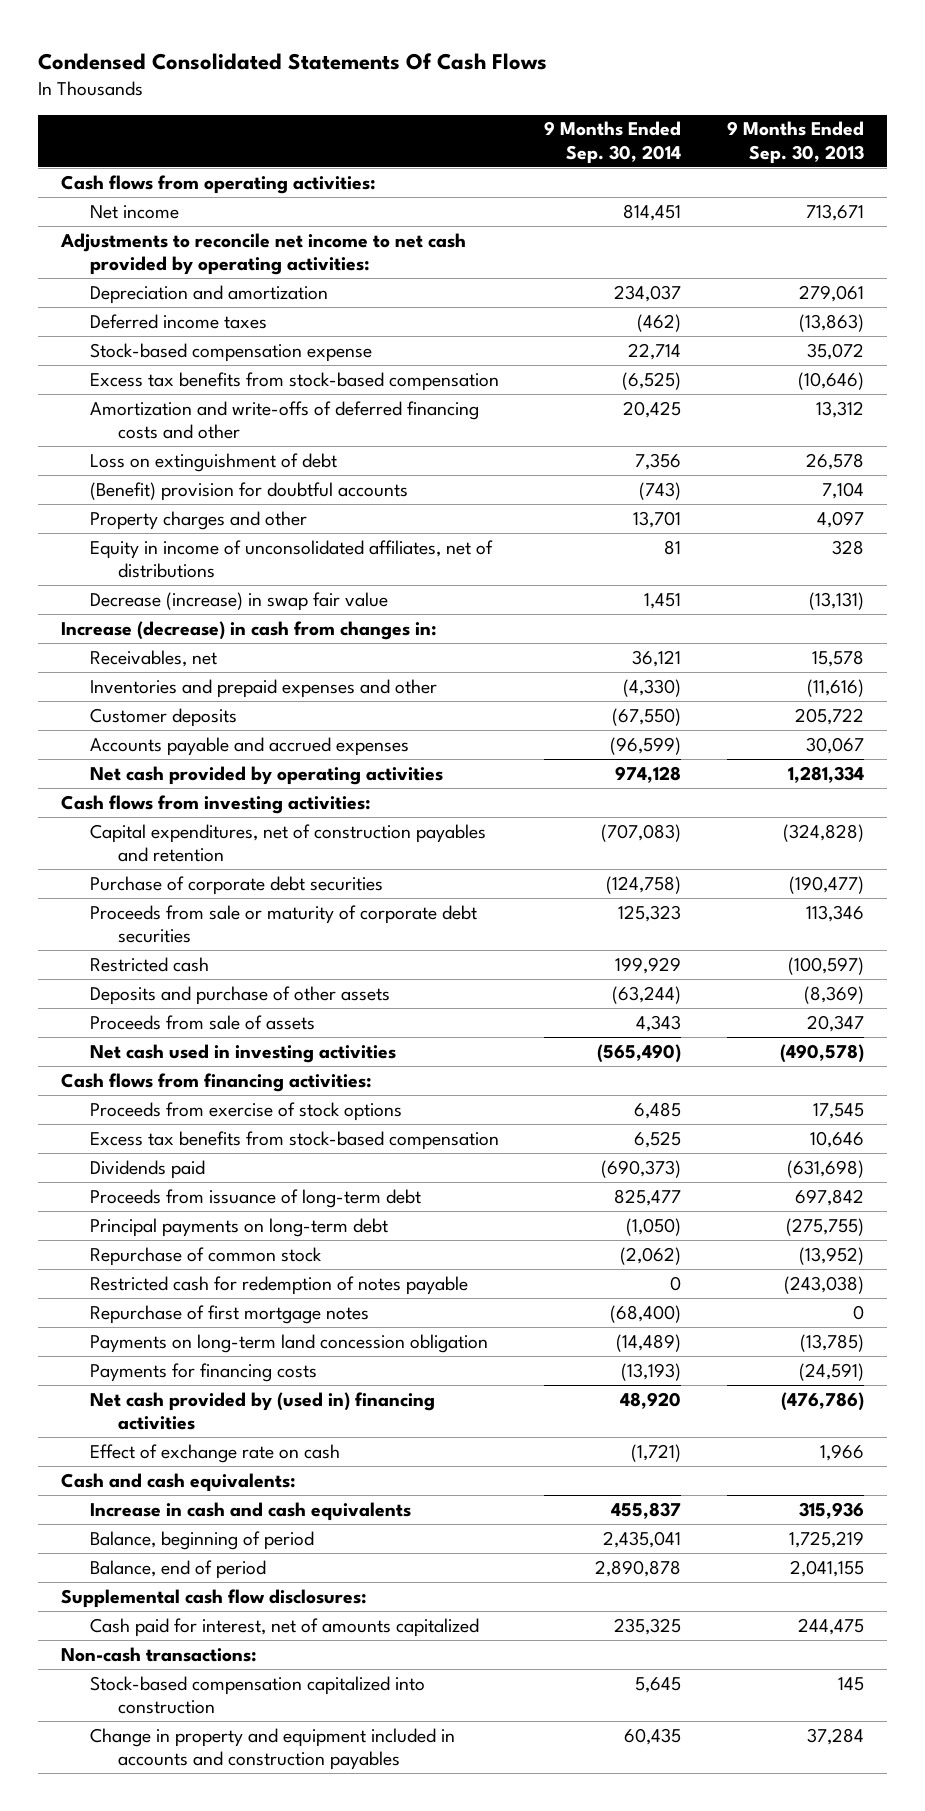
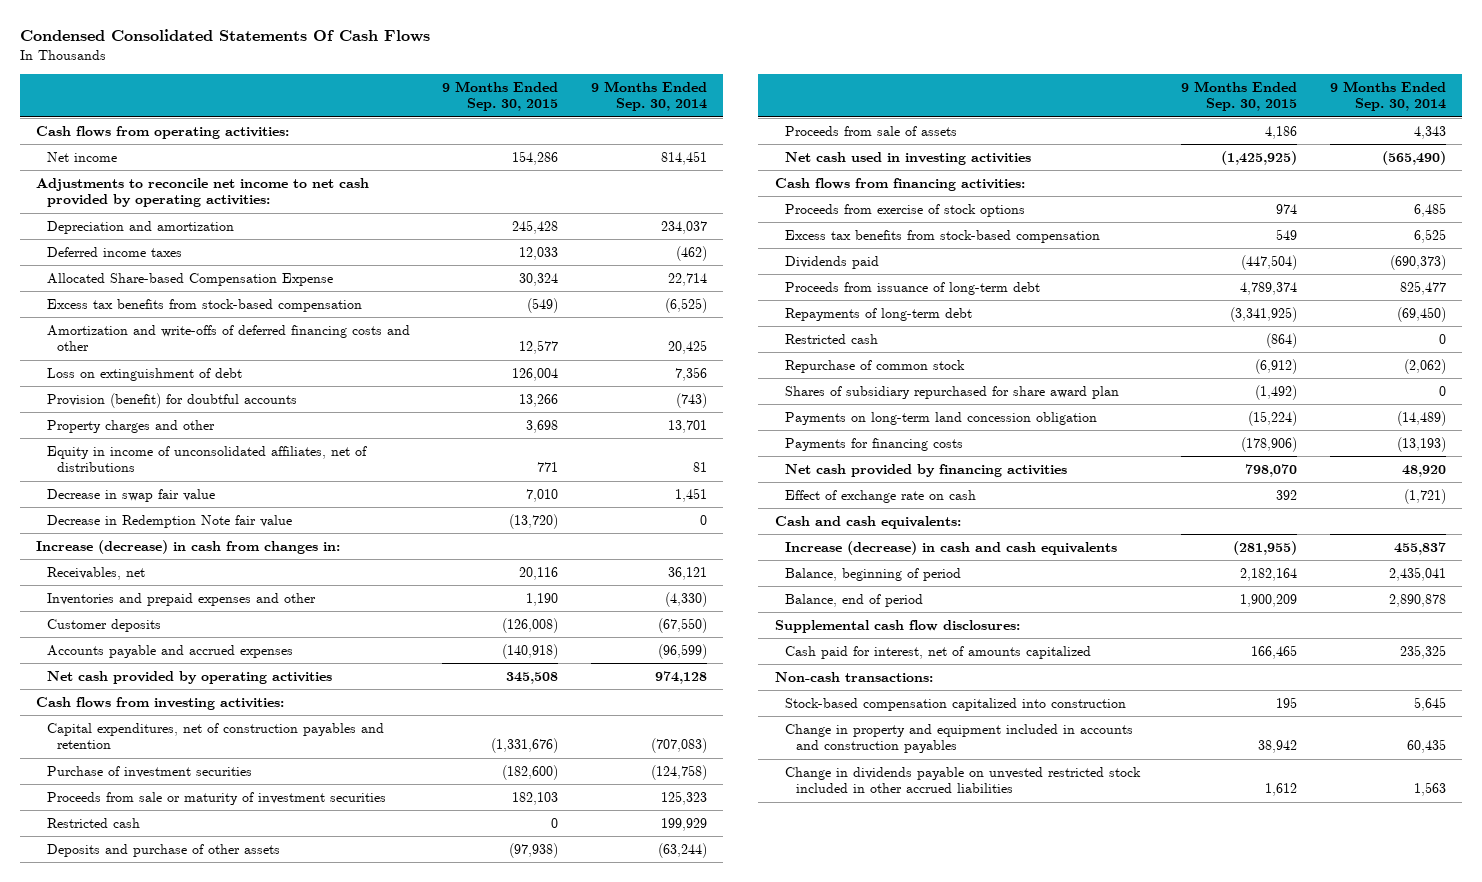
[726,121,864,164] 9 Months Ended Sep. 30, 2013 -> none
none -> [442,80,559,112] 9 Months Ended Sep. 30, 2015
[89,342,372,362] Stock-based compensation expense -> [46,272,333,286] Allocated Share-based Compensation Expense
[89,481,408,501] (Benefit) provision for doubtful accounts -> [46,392,297,408] Provision (benefit) for doubtful accounts
[89,591,388,611] Decrease (increase) in swap fair value -> [46,488,215,502] Decrease in swap fair value
none -> [46,514,292,528] Decrease in Redemption Note fair value
[89,875,383,895] Purchase of corporate debt securities -> [46,765,252,778] Purchase of investment securities
[89,904,477,944] Proceeds from sale or maturity of corporate debt securities -> [46,791,386,805] Proceeds from sale or maturity of investment securities
[89,1217,388,1237] Principal payments on long-term debt -> [785,307,973,321] Repayments of long-term debt
[626,1217,682,1236] (1,050) -> [1396,306,1446,322] (69,450)
none -> [785,333,879,344] Restricted cash
[89,1275,468,1295] Restricted cash for redemption of notes payable -> none
[89,1304,369,1324] Repurchase of first mortgage notes -> none
none -> [785,385,1120,399] Shares of subsidiary repurchased for share award plan
[89,1391,435,1431] Net cash provided by (used in) financing activities -> [785,463,1068,477] Net cash provided by financing activities
[89,1501,411,1521] Increase in cash and cash equivalents -> [785,540,1118,555] Increase (decrease) in cash and cash equivalents
none -> [785,766,1142,794] Change in dividends payable on unvested restricted stock included in other accrued liabilities

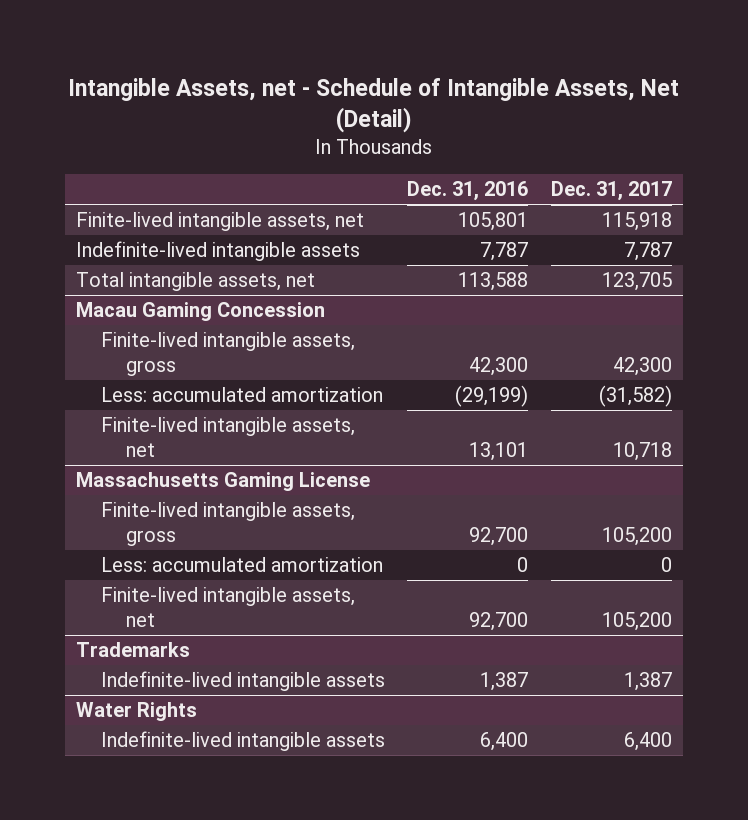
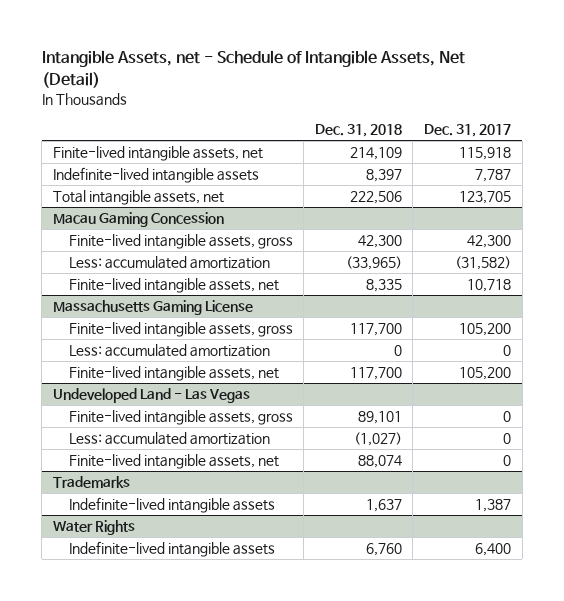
[407,181,529,202] Dec. 31, 2016 -> none
none -> [314,124,402,138] Dec. 31, 2018
none -> [52,388,250,404] Undeveloped Land - Las Vegas
none -> [68,410,293,426] Finite-lived intangible assets, gross
none -> [68,432,270,446] Less: accumulated amortization
none -> [68,454,279,470] Finite-lived intangible assets, net

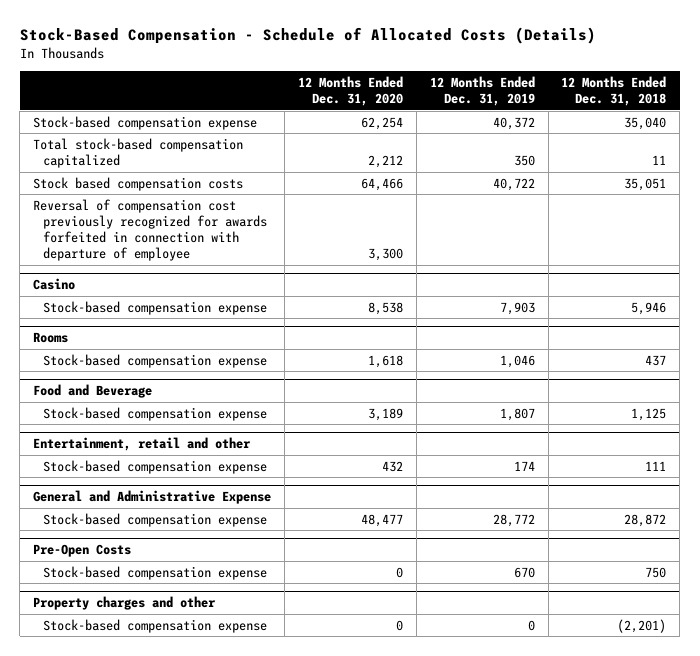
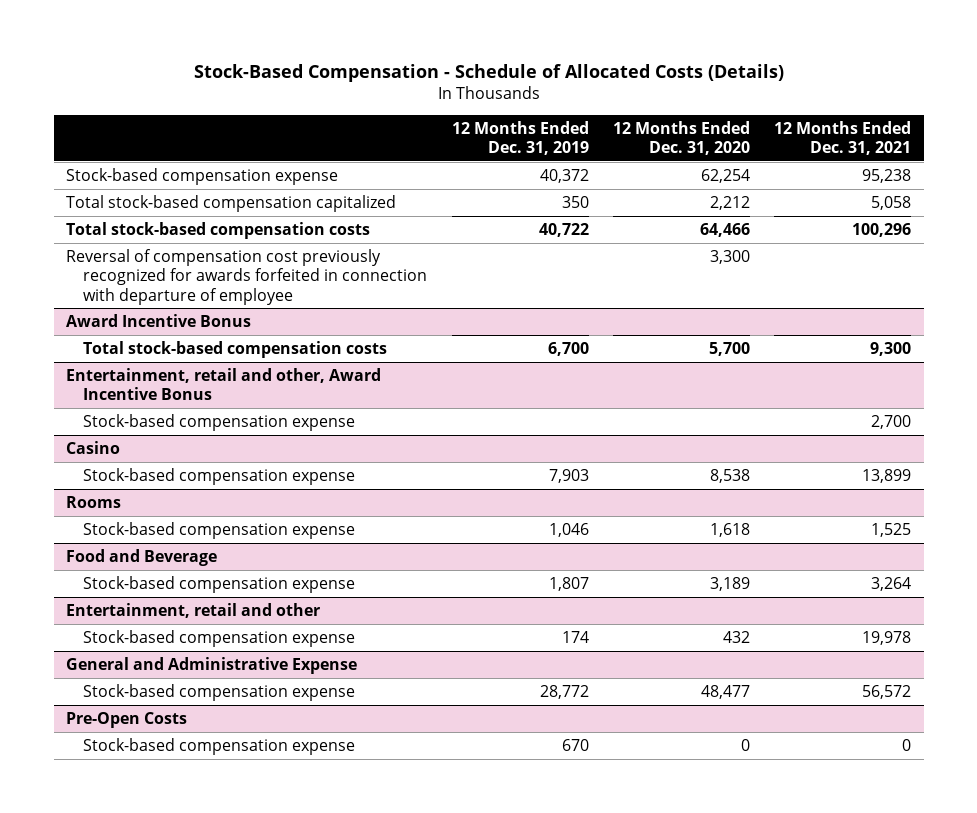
[561,75,667,107] 12 Months Ended Dec. 31, 2018 -> none
none -> [774,120,912,156] 12 Months Ended Dec. 31, 2021
[33,176,244,191] Stock based compensation costs -> [65,221,370,239] Total stock-based compensation costs
none -> [65,313,251,327] Award Incentive Bonus
none -> [83,340,388,358] Total stock-based compensation costs
none -> [65,367,381,401] Entertainment, retail and other, Award Incentive Bonus
none -> [83,413,356,431] Stock-based compensation expense
[33,595,217,610] Property charges and other -> none
[43,618,268,633] Stock-based compensation expense -> none

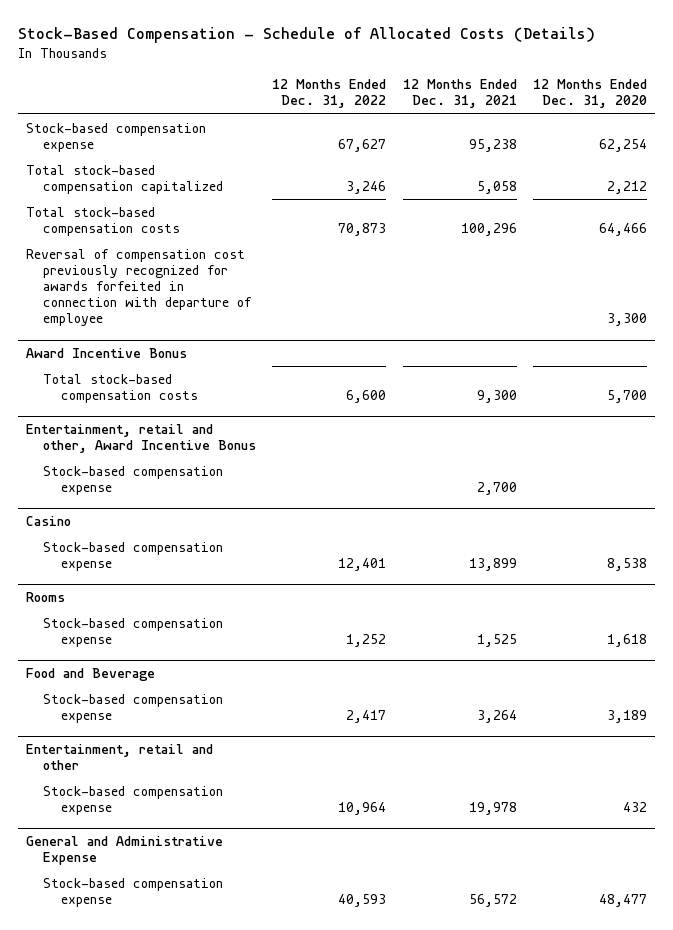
[451,120,589,156] 12 Months Ended Dec. 31, 2019 -> none
none -> [272,79,387,109] 12 Months Ended Dec. 31, 2022
[65,711,187,728] Pre-Open Costs -> none
[83,737,356,755] Stock-based compensation expense -> none

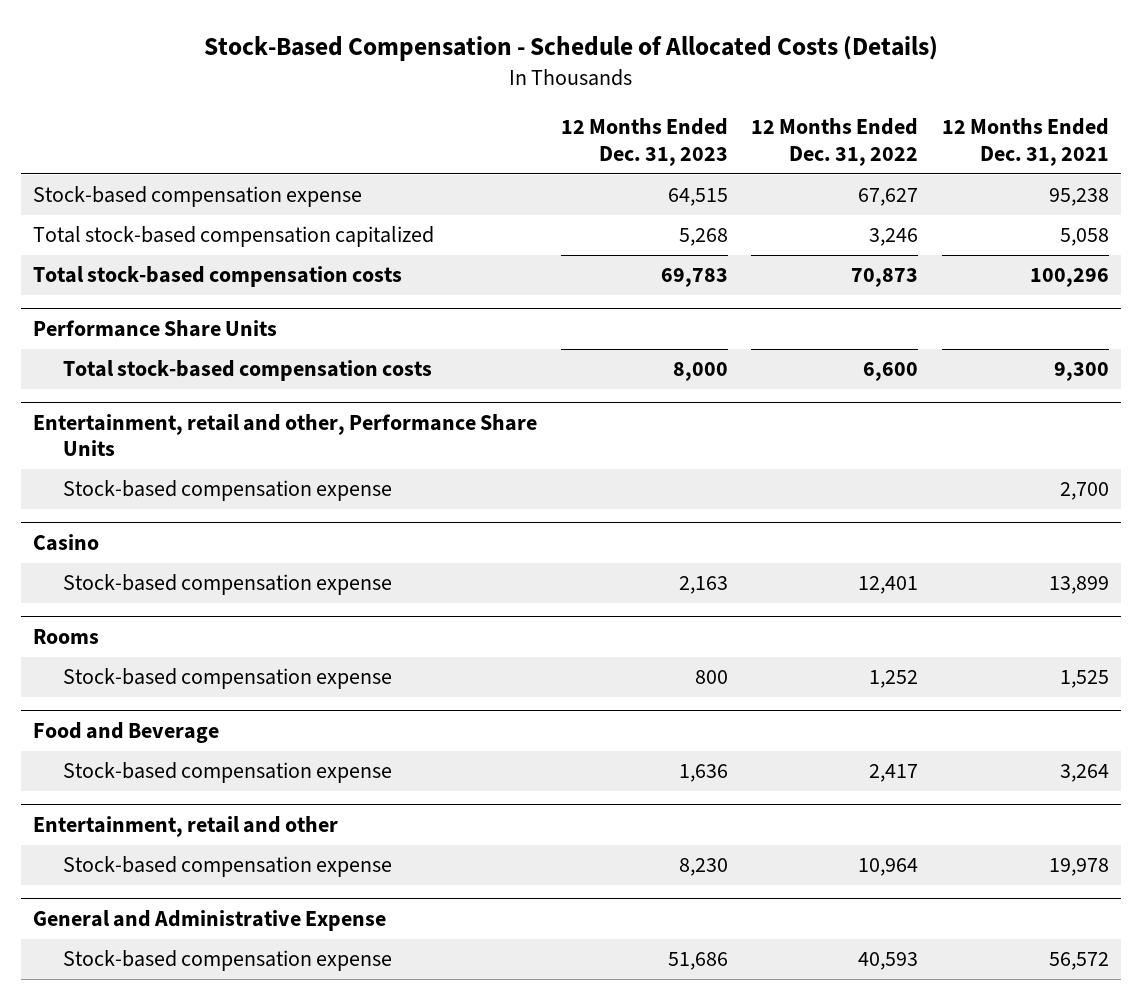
[532,79,647,109] 12 Months Ended Dec. 31, 2020 -> none
none -> [560,118,728,166] 12 Months Ended Dec. 31, 2023
[25,248,253,327] Reversal of compensation cost previously recognized for awards forfeited in connection with departure of employee -> none
[25,347,187,358] Award Incentive Bonus -> [32,319,277,337] Performance Share Units
[25,423,257,453] Entertainment, retail and other, Award Incentive Bonus -> none
none -> [32,413,537,457] Entertainment, retail and other, Performance Share Units

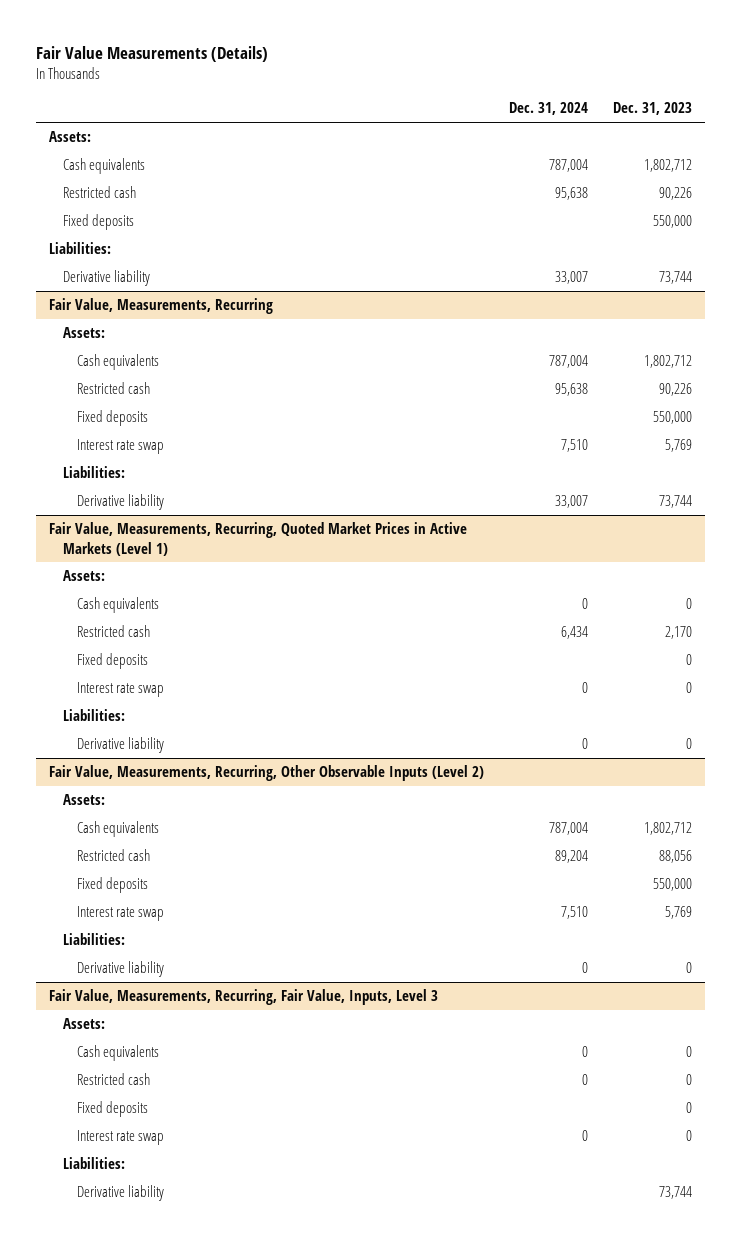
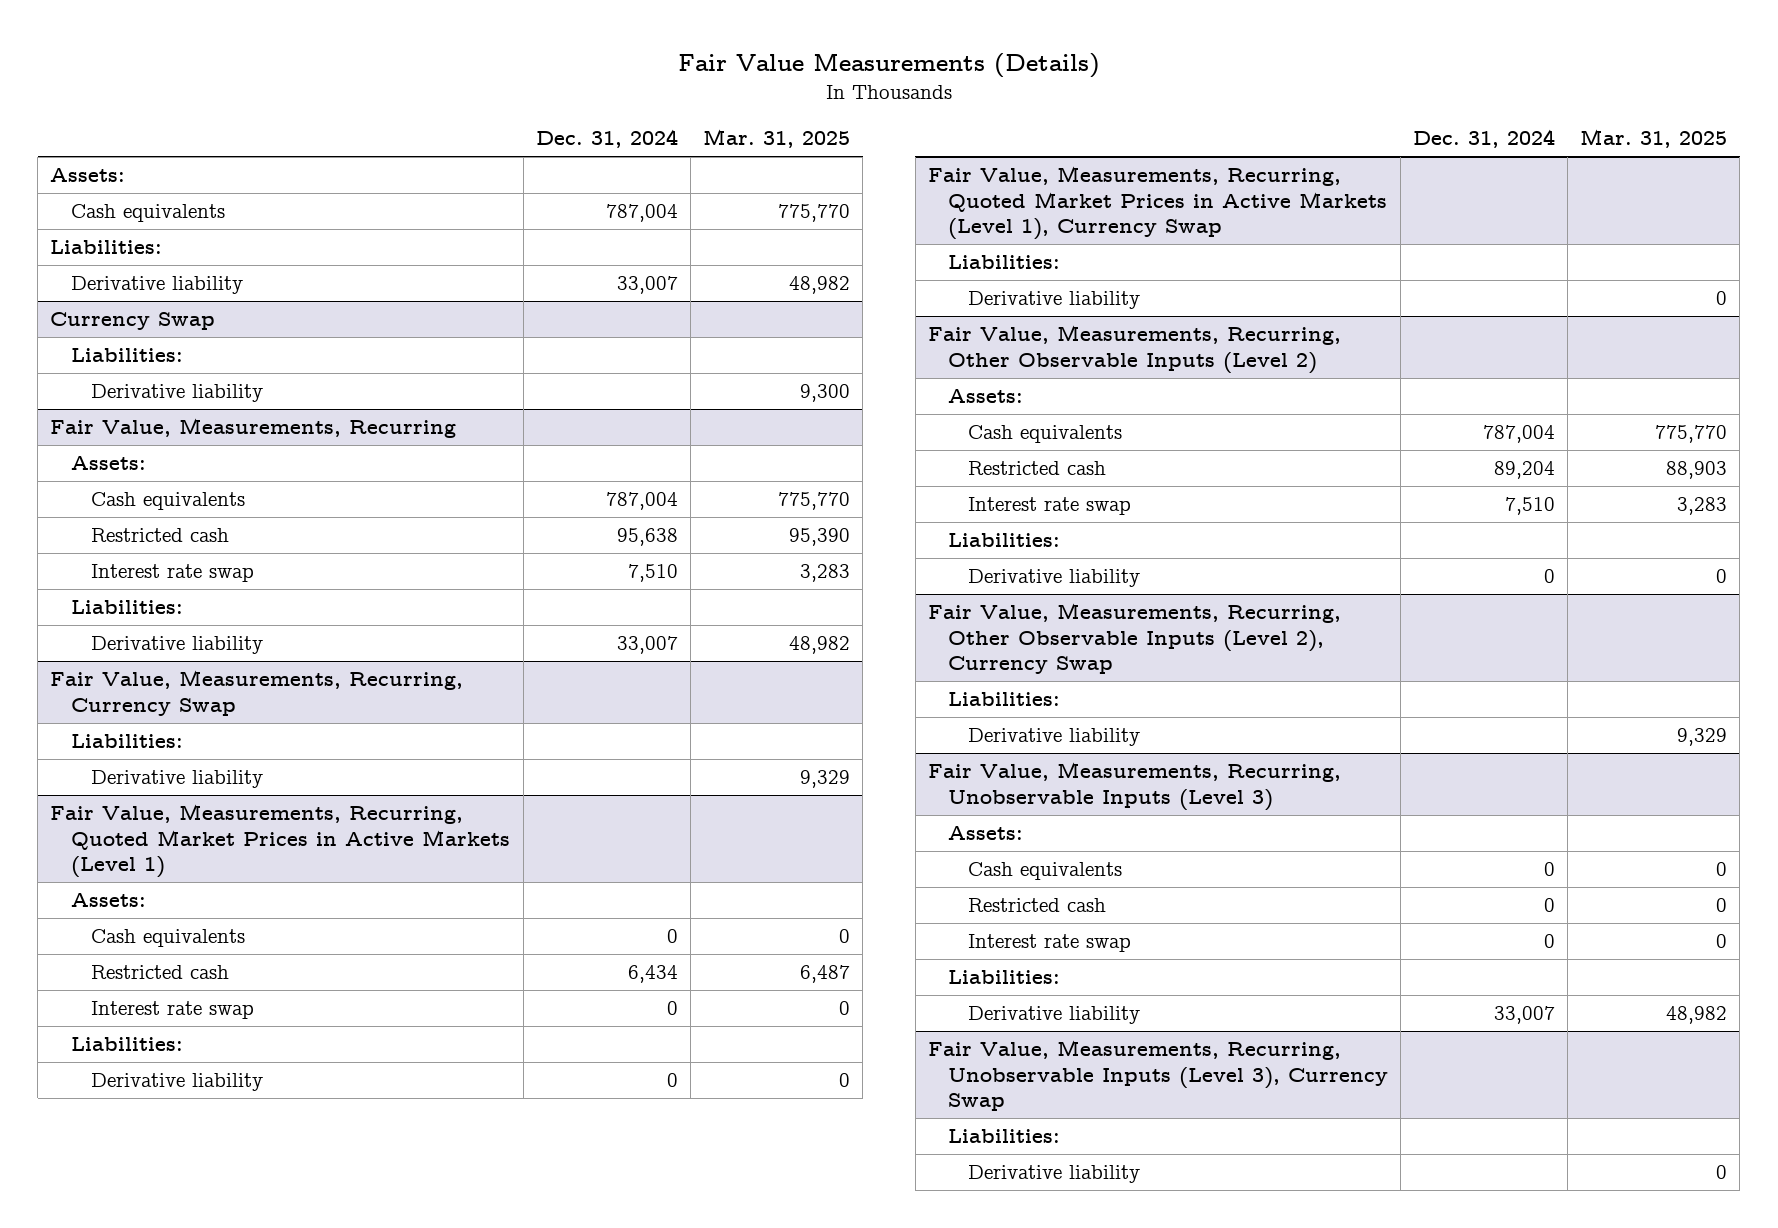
[613,102,693,116] Dec. 31, 2023 -> none
none -> [703,129,851,149] Mar. 31, 2025
[62,186,136,199] Restricted cash -> none
[62,214,134,231] Fixed deposits -> none
none -> [50,312,216,331] Currency Swap
none -> [70,348,183,363] Liabilities:
none -> [91,384,264,403] Derivative liability
[76,410,148,427] Fixed deposits -> none
none -> [50,670,464,716] Fair Value, Measurements, Recurring, Currency Swap
none -> [70,734,183,749] Liabilities:
none -> [91,770,264,789] Derivative liability
[76,653,148,670] Fixed deposits -> none
none -> [927,166,1388,241] Fair Value, Measurements, Recurring, Quoted Market Prices in Active Markets (Level 1), Currency Swap
none -> [948,255,1061,270] Liabilities:
none -> [968,291,1141,310] Derivative liability
[76,877,148,894] Fixed deposits -> none
none -> [927,603,1341,675] Fair Value, Measurements, Recurring, Other Observable Inputs (Level 2), Currency Swap
none -> [948,692,1061,707] Liabilities:
none -> [968,728,1141,747] Derivative liability
[48,989,438,1006] Fair Value, Measurements, Recurring, Fair Value, Inputs, Level 3 -> [927,762,1341,811] Fair Value, Measurements, Recurring, Unobservable Inputs (Level 3)
[76,1101,148,1118] Fixed deposits -> none
none -> [968,1006,1141,1025] Derivative liability
none -> [927,1040,1389,1112] Fair Value, Measurements, Recurring, Unobservable Inputs (Level 3), Currency Swap
none -> [948,1129,1061,1144] Liabilities:

